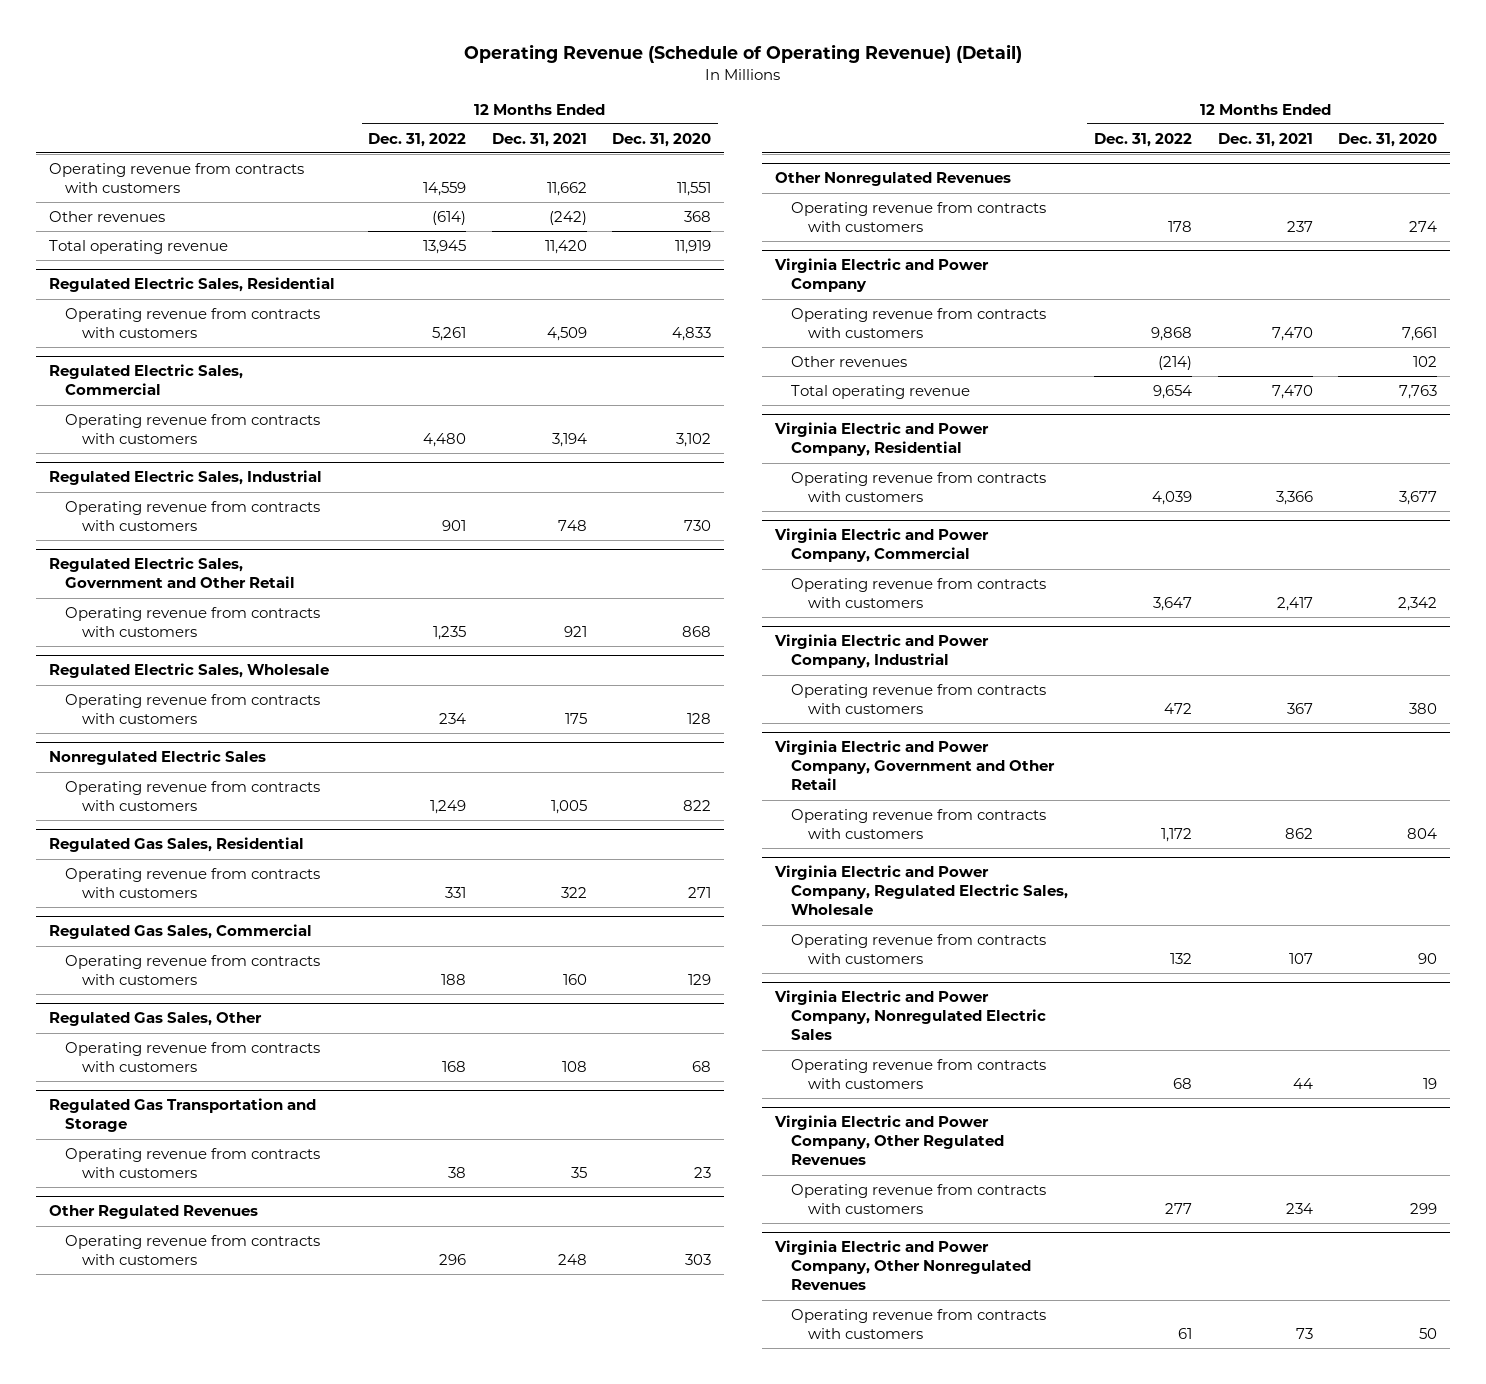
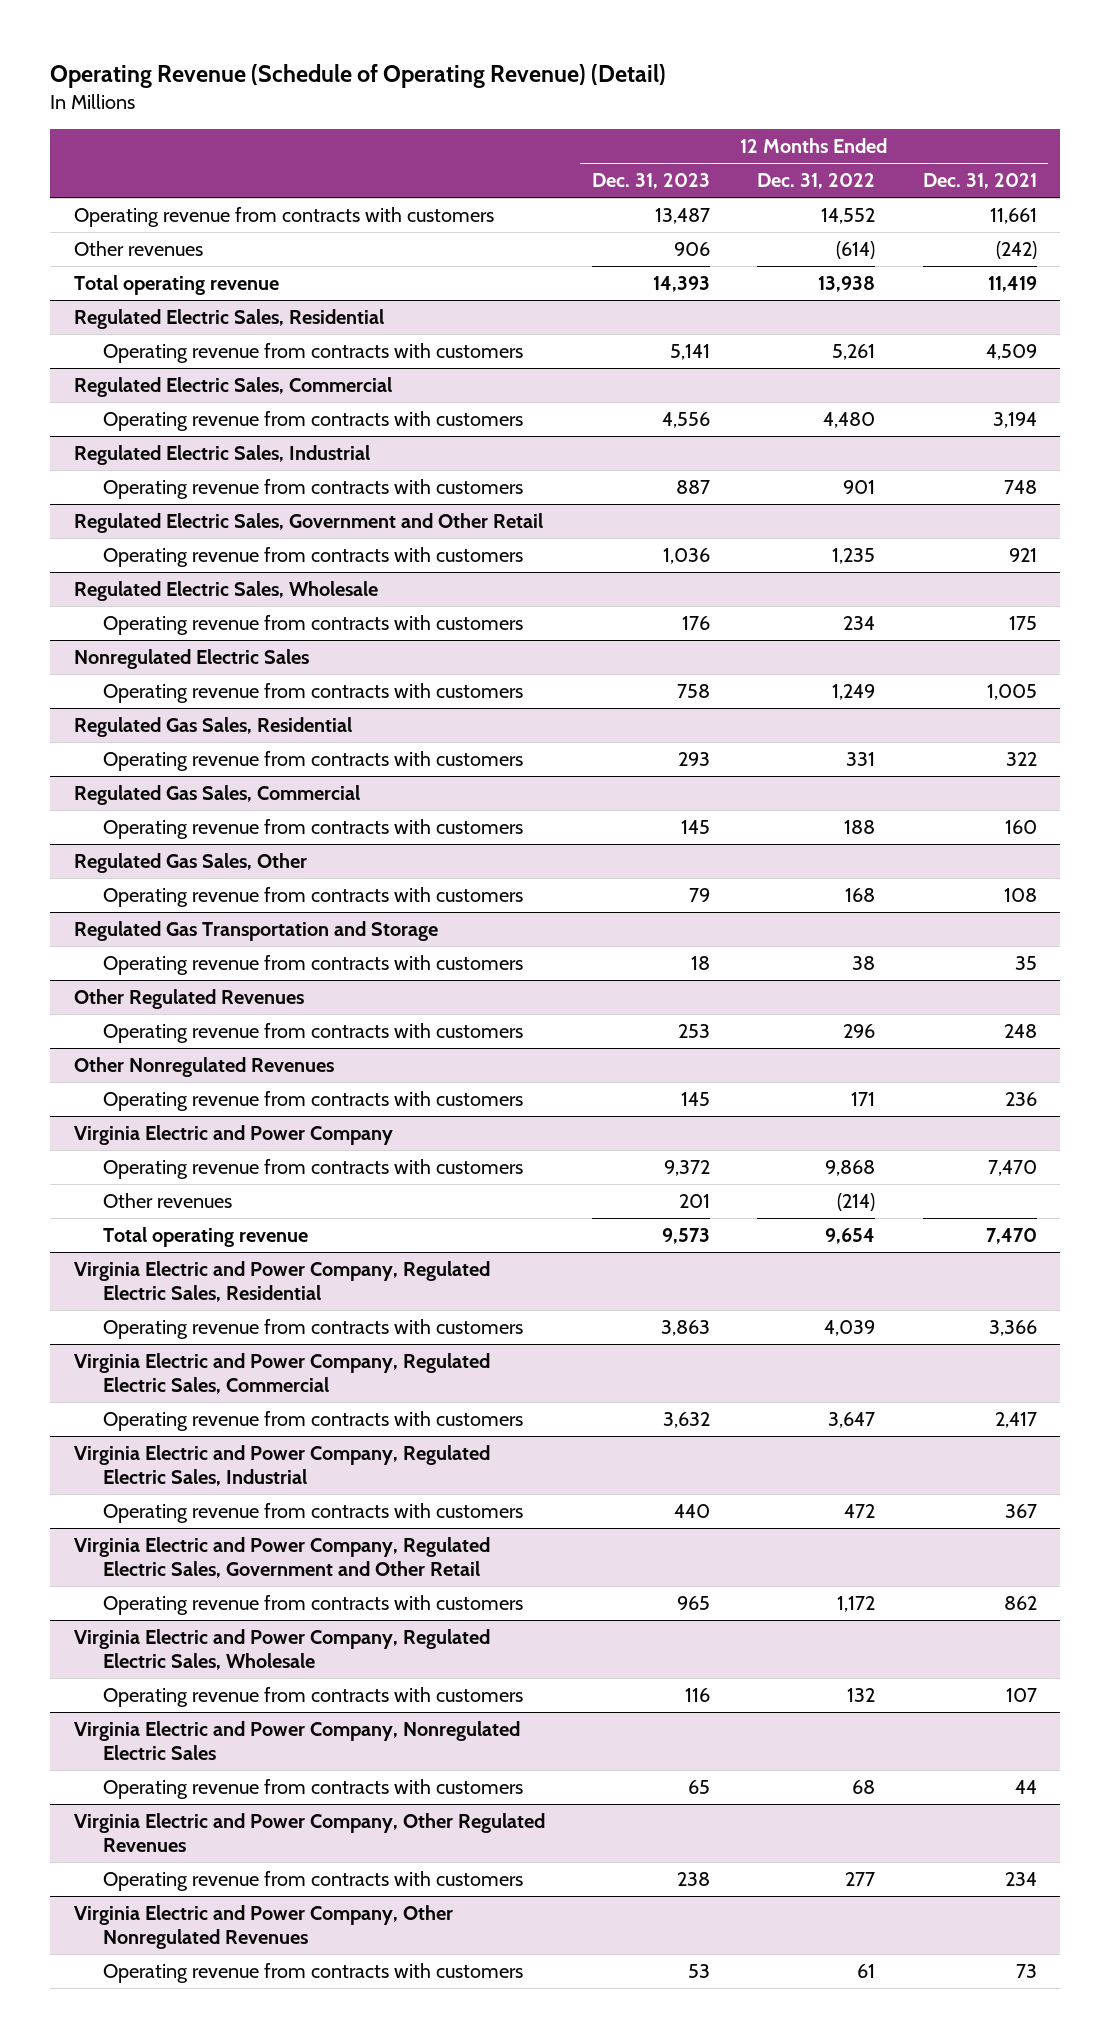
[612,132,712,147] Dec. 31, 2020 -> none
none -> [592,173,711,190] Dec. 31, 2023
[423,181,467,196] 14,559 -> [821,208,876,225] 14,552
[546,181,587,196] 11,662 -> [989,208,1037,225] 11,661
[423,239,467,254] 13,945 -> [818,276,876,293] 13,938
[544,239,587,254] 11,420 -> [987,276,1037,293] 11,419
[1167,220,1192,232] 178 -> [851,1092,876,1107] 171
[1286,220,1313,232] 237 -> [1004,1092,1037,1107] 236
[773,422,989,457] Virginia Electric and Power Company, Residential -> [73,1261,490,1302] Virginia Electric and Power Company, Regulated Electric Sales, Residential
[773,528,989,563] Virginia Electric and Power Company, Commercial -> [73,1353,490,1394] Virginia Electric and Power Company, Regulated Electric Sales, Commercial
[773,634,989,669] Virginia Electric and Power Company, Industrial -> [73,1445,490,1486] Virginia Electric and Power Company, Regulated Electric Sales, Industrial
[773,740,1056,791] Virginia Electric and Power Company, Government and Other Retail -> [73,1537,490,1578] Virginia Electric and Power Company, Regulated Electric Sales, Government and Other Retail

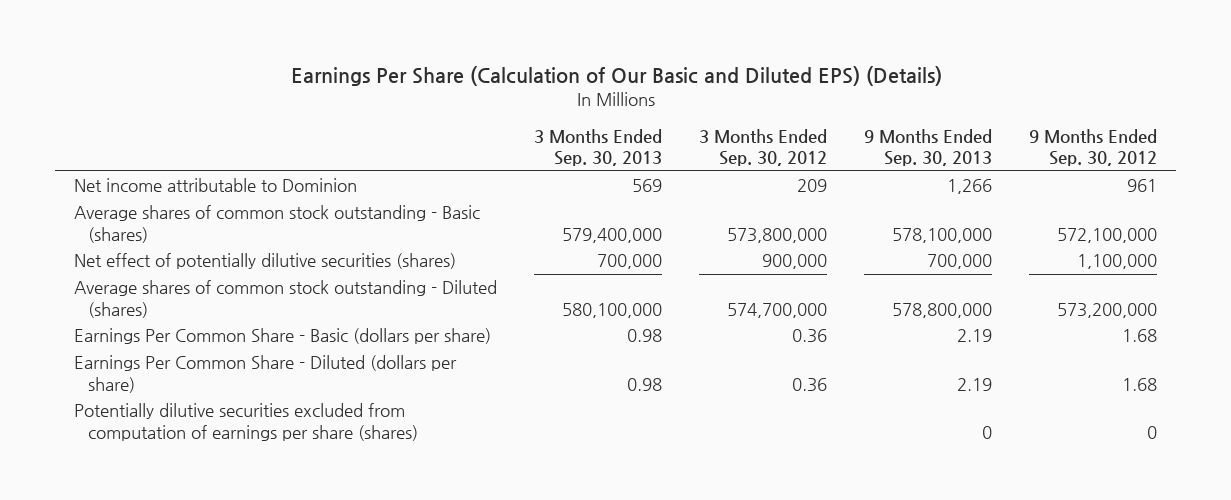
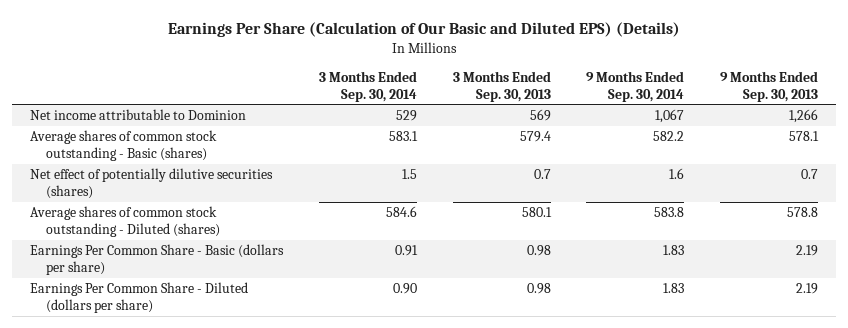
[699,128,828,167] 3 Months Ended Sep. 30, 2012 -> none
[1029,128,1158,167] 9 Months Ended Sep. 30, 2012 -> none
none -> [319,70,418,102] 3 Months Ended Sep. 30, 2014
none -> [586,70,685,102] 9 Months Ended Sep. 30, 2014
[562,227,663,243] 579,400,000 -> [519,131,551,143] 579.4
[892,227,993,243] 578,100,000 -> [789,131,820,142] 578.1
[597,254,663,270] 700,000 -> [533,169,551,180] 0.7
[927,254,993,270] 700,000 -> [801,169,819,180] 0.7
[562,302,663,318] 580,100,000 -> [521,207,552,218] 580.1
[892,302,993,318] 578,800,000 -> [787,207,819,218] 578.8
[74,403,418,441] Potentially dilutive securities excluded from computation of earnings per share (shares) -> none

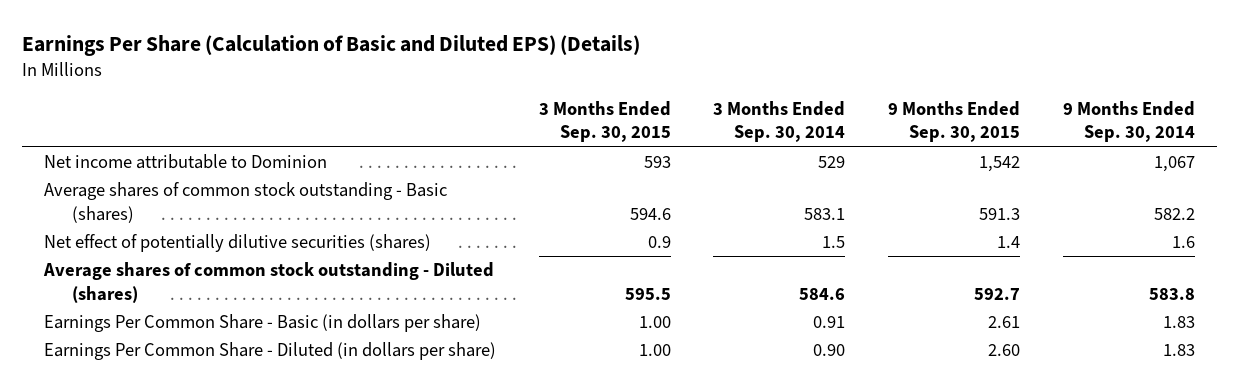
[168,21,681,37] Earnings Per Share (Calculation of Our Basic and Diluted EPS) (Details) -> [22,34,641,56] Earnings Per Share (Calculation of Basic and Diluted EPS) (Details)
[452,70,551,102] 3 Months Ended Sep. 30, 2013 -> none
[720,70,819,102] 9 Months Ended Sep. 30, 2013 -> none
none -> [538,100,671,143] 3 Months Ended Sep. 30, 2015
none -> [888,100,1021,143] 9 Months Ended Sep. 30, 2015
[30,244,285,276] Earnings Per Common Share - Basic (dollars per share) -> [43,314,481,333] Earnings Per Common Share - Basic (in dollars per share)
[30,282,249,314] Earnings Per Common Share - Diluted (dollars per share) -> [43,342,496,361] Earnings Per Common Share - Diluted (in dollars per share)

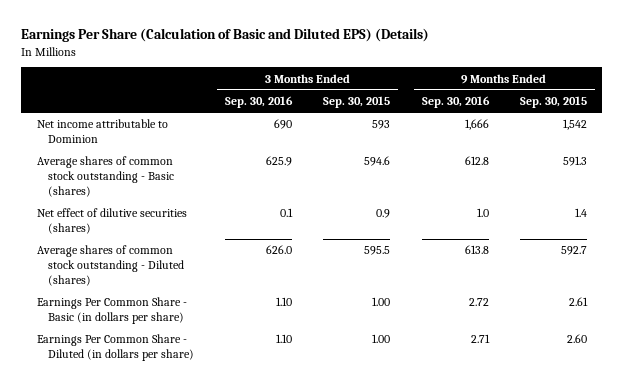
[713,100,846,143] 3 Months Ended Sep. 30, 2014 -> none
[1063,100,1196,143] 9 Months Ended Sep. 30, 2014 -> none
none -> [225,96,294,109] Sep. 30, 2016
none -> [421,96,490,109] Sep. 30, 2016
[43,234,431,253] Net effect of potentially dilutive securities (shares) -> [36,208,187,235] Net effect of dilutive securities (shares)

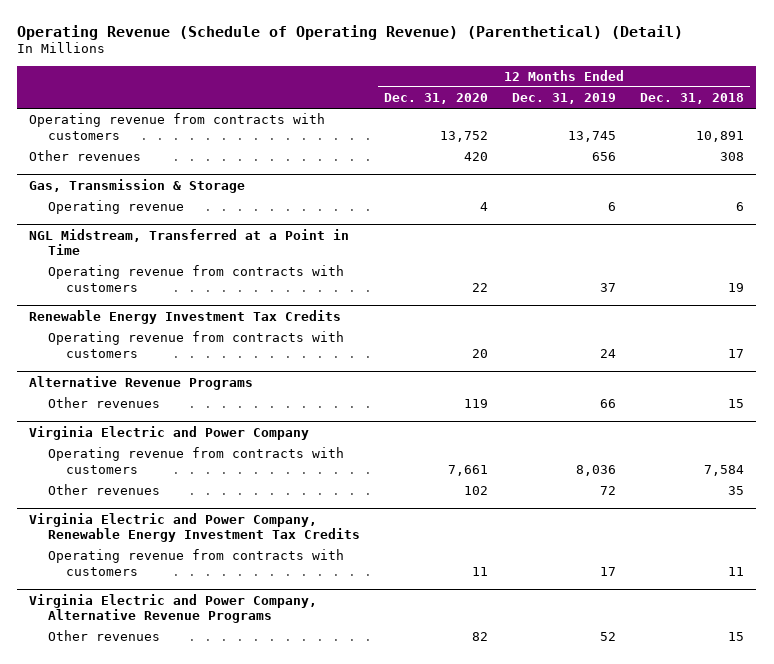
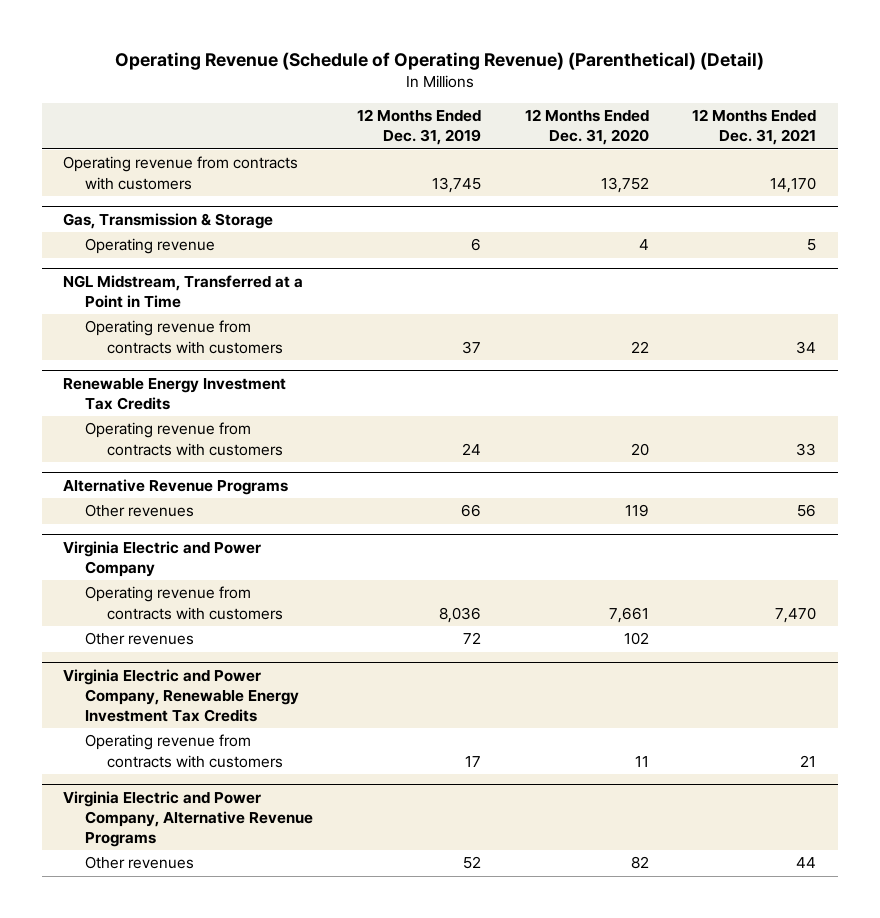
[640,93,745,105] Dec. 31, 2018 -> none
none -> [692,108,817,146] 12 Months Ended Dec. 31, 2021
[29,150,142,162] Other revenues -> none

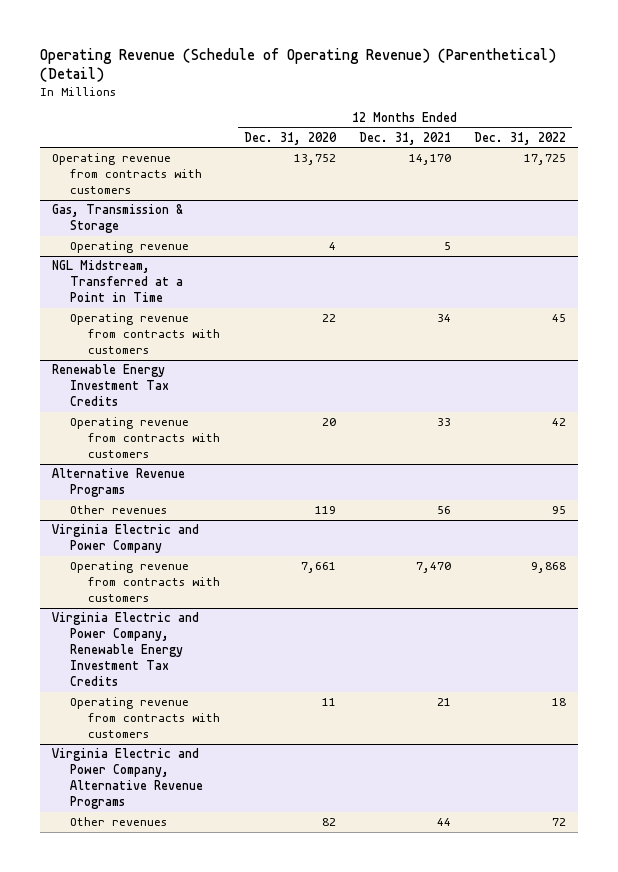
[357,108,482,146] 12 Months Ended Dec. 31, 2019 -> none
none -> [473,131,566,145] Dec. 31, 2022
[85,632,195,646] Other revenues -> none

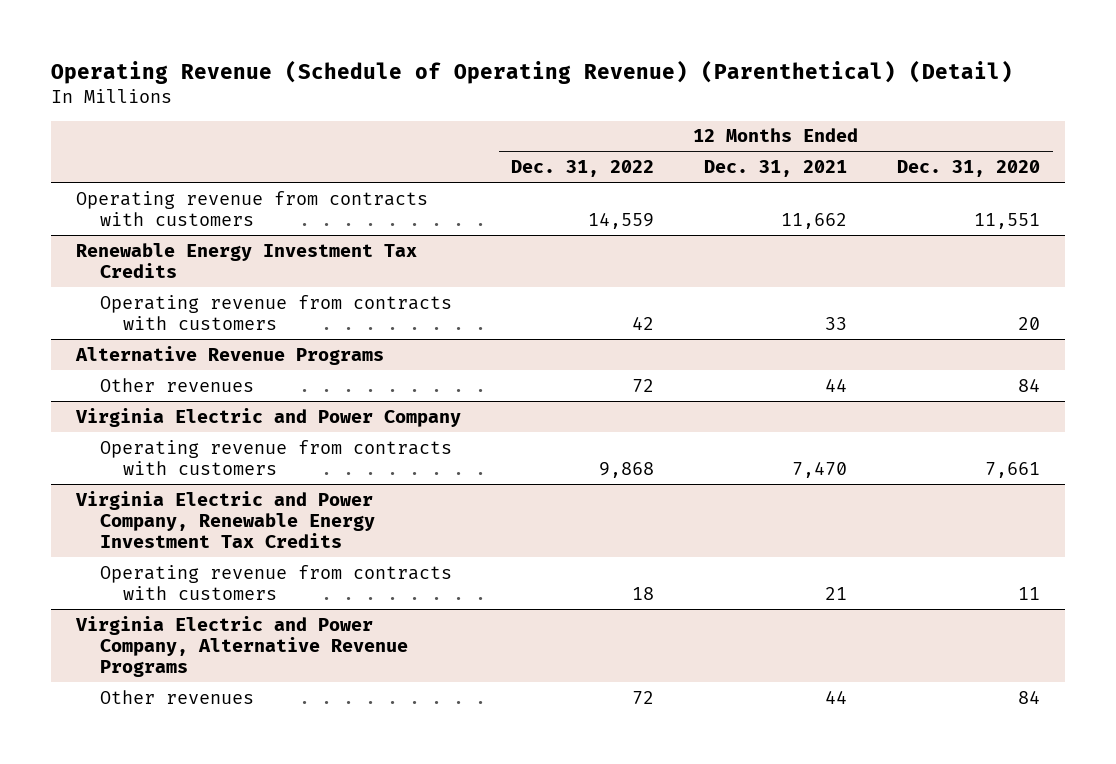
[51,204,183,234] Gas, Transmission & Storage -> none
[70,241,190,254] Operating revenue -> none
[51,260,184,303] NGL Midstream, Transferred at a Point in Time -> none
[70,313,221,355] Operating revenue from contracts with customers -> none
[293,154,336,166] 13,752 -> [974,212,1041,229] 11,551
[408,154,451,166] 14,170 -> [781,212,848,229] 11,662
[523,154,566,166] 17,725 -> [588,212,655,229] 14,559
[314,506,336,515] 119 -> [1018,378,1041,392] 84
[436,506,451,515] 56 -> [825,378,848,392] 44
[551,506,566,515] 95 -> [632,378,655,392] 72
[321,818,336,827] 82 -> [1018,690,1041,704] 84

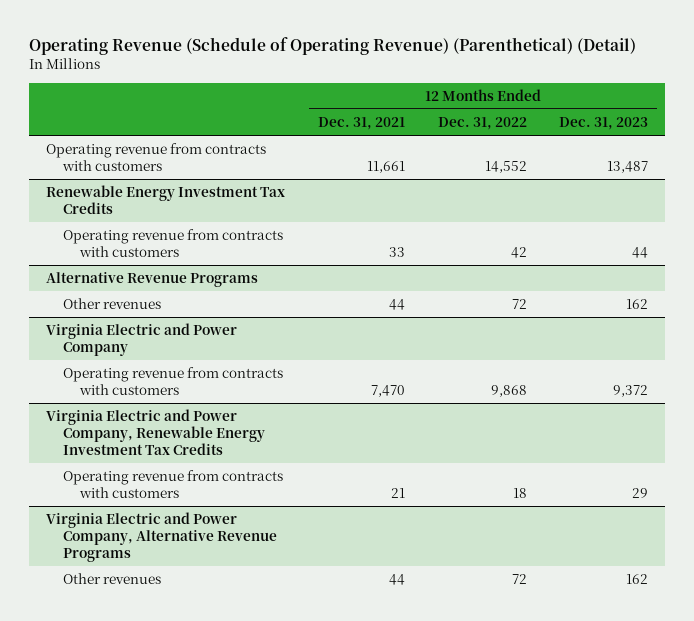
[897,160,1041,178] Dec. 31, 2020 -> none
none -> [559,116,649,130] Dec. 31, 2023
[588,212,655,229] 14,559 -> [484,161,527,174] 14,552
[781,212,848,229] 11,662 -> [366,161,405,174] 11,661

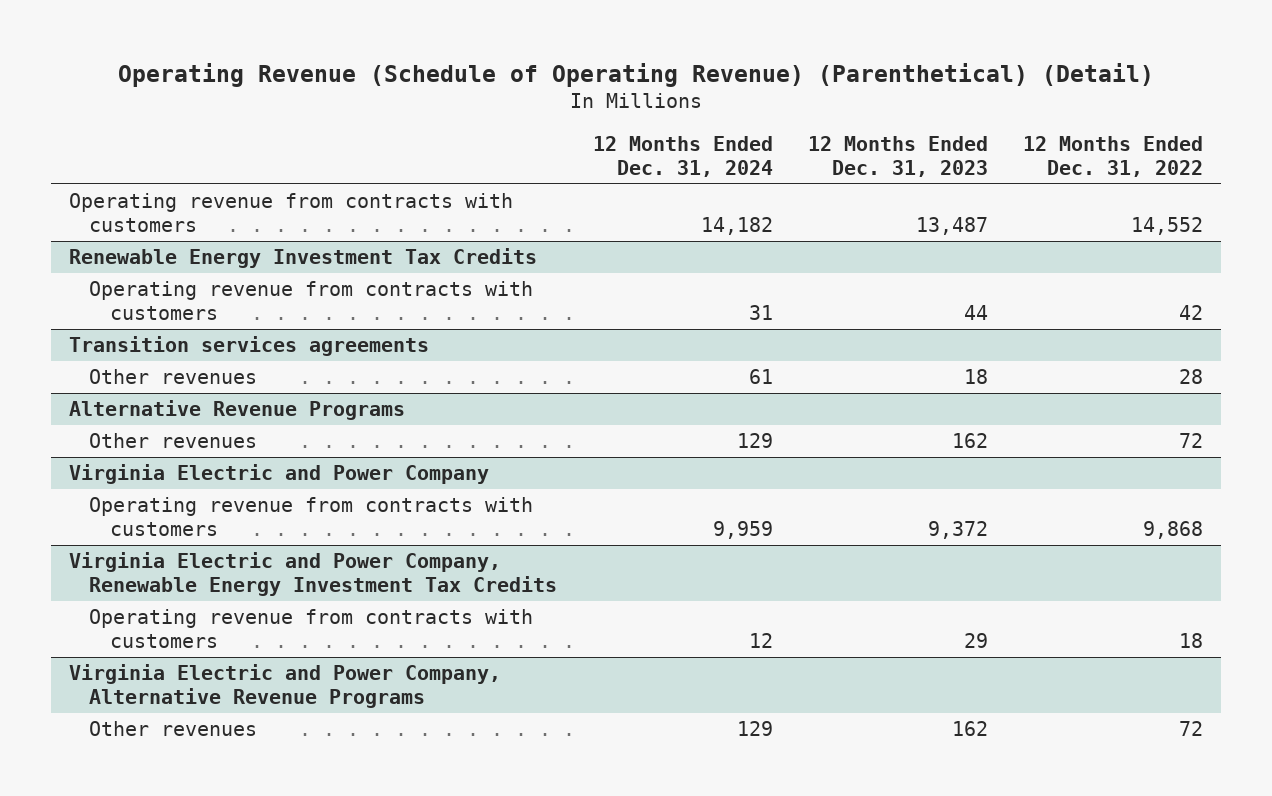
[317,116,405,130] Dec. 31, 2021 -> none
none -> [592,135,773,177] 12 Months Ended Dec. 31, 2024
none -> [68,335,429,356] Transition services agreements
none -> [89,368,258,384] Other revenues

